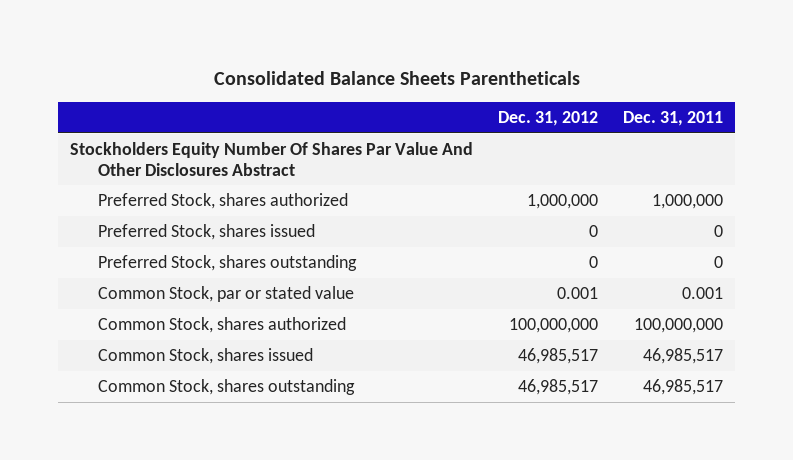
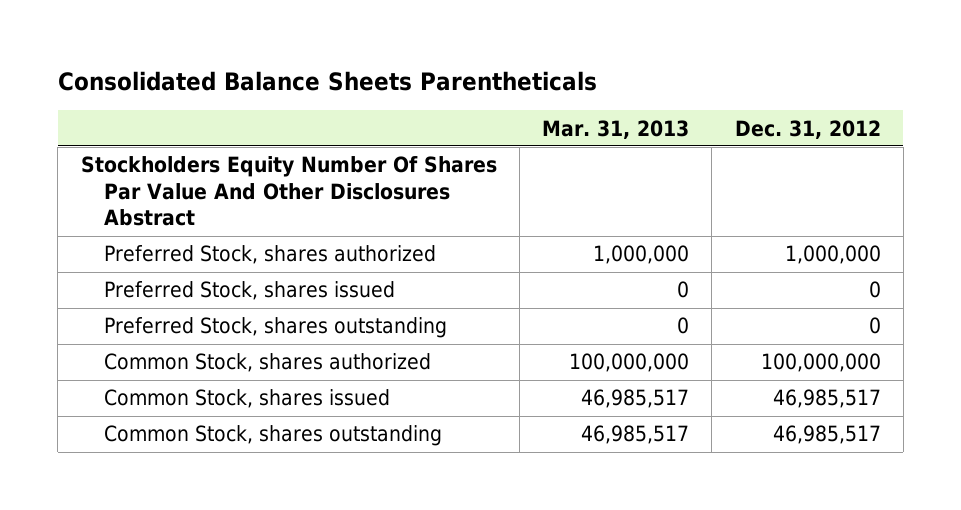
[623,110,724,126] Dec. 31, 2011 -> none
none -> [542,119,690,139] Mar. 31, 2013
[97,285,354,302] Common Stock, par or stated value -> none

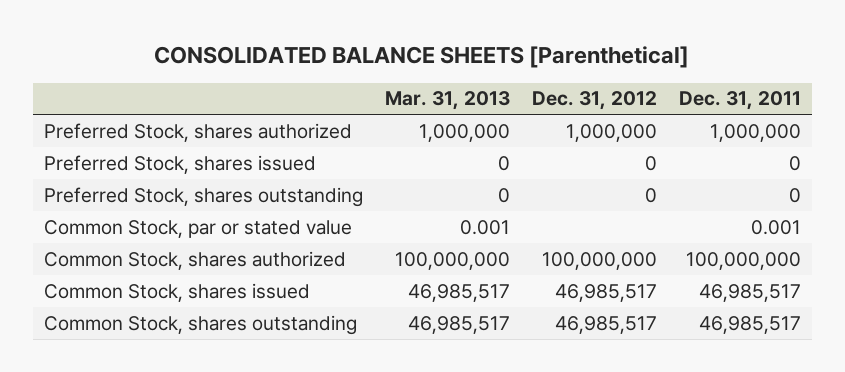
[57,70,597,91] Consolidated Balance Sheets Parentheticals -> [154,46,690,69] CONSOLIDATED BALANCE SHEETS [Parenthetical]
none -> [678,91,801,111] Dec. 31, 2011
[80,156,497,227] Stockholders Equity Number Of Shares Par Value And Other Disclosures Abstract -> none
none -> [43,219,352,238] Common Stock, par or stated value

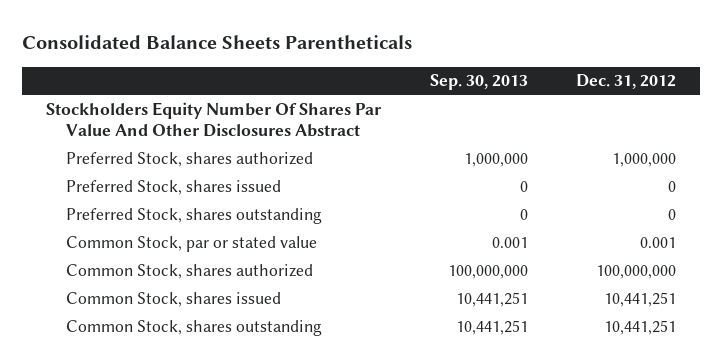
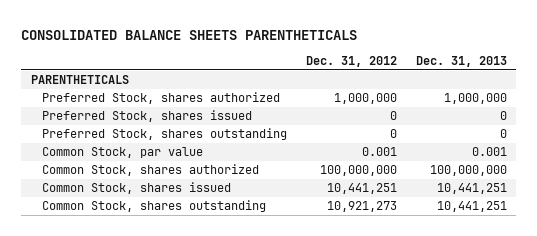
[22,35,413,50] Consolidated Balance Sheets Parentheticals -> [21,30,358,41] CONSOLIDATED BALANCE SHEETS PARENTHETICALS
[429,74,528,91] Sep. 30, 2013 -> none
none -> [415,56,507,68] Dec. 31, 2013
[46,101,383,137] Stockholders Equity Number Of Shares Par Value And Other Disclosures Abstract -> none
none -> [30,75,129,85] PARENTHETICALS
[65,235,317,252] Common Stock, par or stated value -> [41,147,203,159] Common Stock, par value
[604,319,677,335] 10,441,251 -> [326,201,397,213] 10,921,273

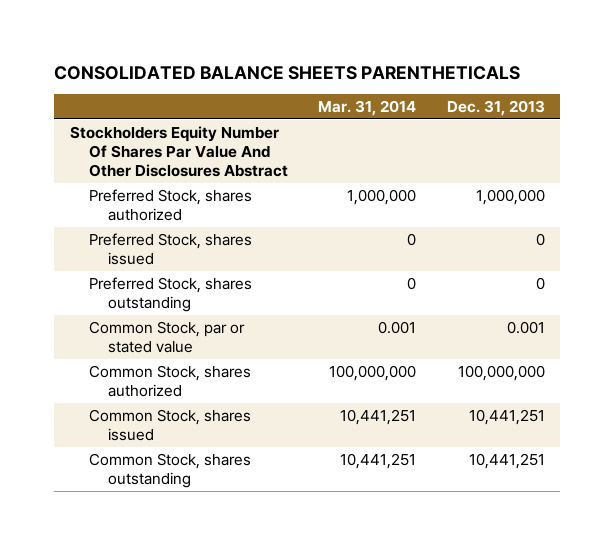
[305,56,397,68] Dec. 31, 2012 -> none
none -> [318,100,417,117] Mar. 31, 2014
[30,75,129,85] PARENTHETICALS -> none
none -> [69,125,288,177] Stockholders Equity Number Of Shares Par Value And Other Disclosures Abstract
[41,147,203,159] Common Stock, par value -> [88,320,245,353] Common Stock, par or stated value

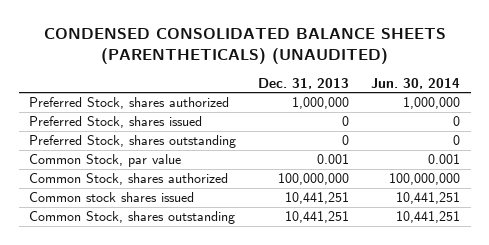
[54,65,521,80] CONSOLIDATED BALANCE SHEETS PARENTHETICALS -> [43,28,446,64] CONDENSED CONSOLIDATED BALANCE SHEETS (PARENTHETICALS) (UNAUDITED)
[318,100,417,117] Mar. 31, 2014 -> none
none -> [370,77,460,89] Jun. 30, 2014
[69,125,288,177] Stockholders Equity Number Of Shares Par Value And Other Disclosures Abstract -> none
[88,320,245,353] Common Stock, par or stated value -> [29,154,182,168] Common Stock, par value
[88,408,251,441] Common Stock, shares issued -> [29,192,195,203] Common stock shares issued

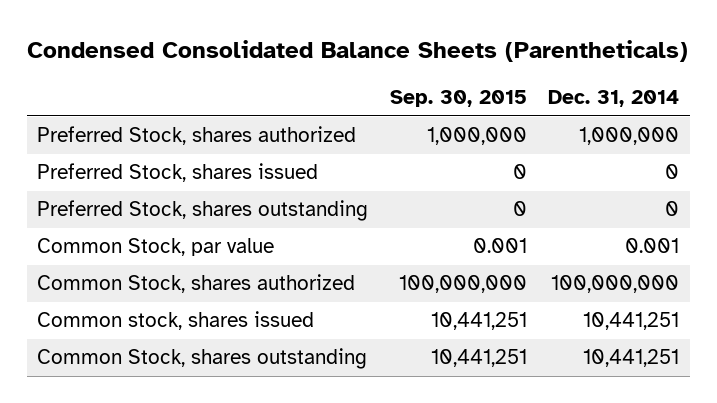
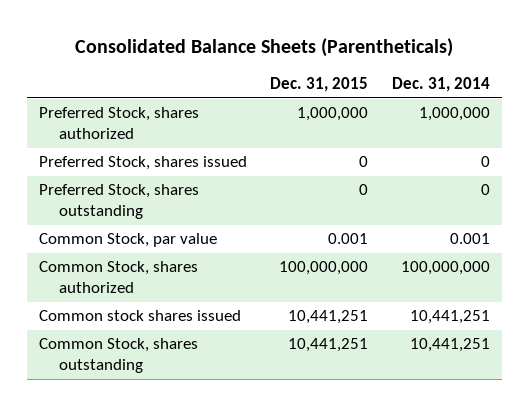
[26,40,688,63] Condensed Consolidated Balance Sheets (Parentheticals) -> [75,38,454,58] Consolidated Balance Sheets (Parentheticals)
[389,90,527,108] Sep. 30, 2015 -> none
none -> [270,77,369,93] Dec. 31, 2015
[37,311,315,331] Common stock, shares issued -> [38,310,241,322] Common stock shares issued

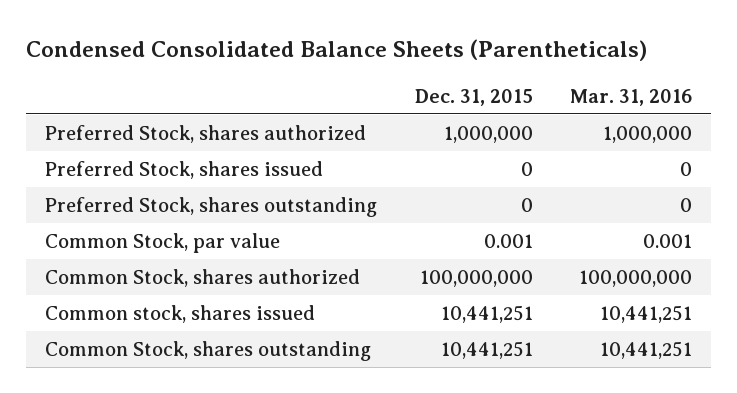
[75,38,454,58] Consolidated Balance Sheets (Parentheticals) -> [26,39,648,62] Condensed Consolidated Balance Sheets (Parentheticals)
[391,77,490,93] Dec. 31, 2014 -> none
none -> [570,88,693,106] Mar. 31, 2016
[38,310,241,322] Common stock shares issued -> [44,305,315,324] Common stock, shares issued

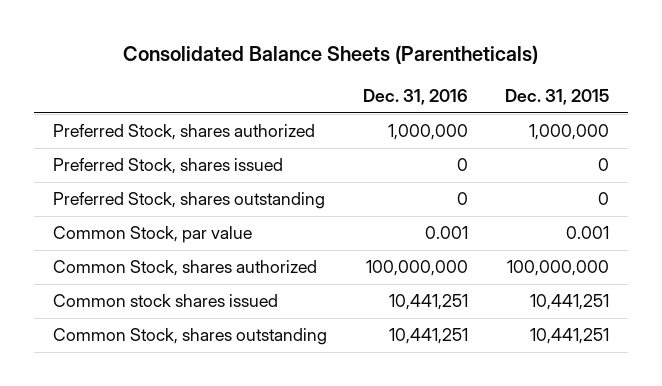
[26,39,648,62] Condensed Consolidated Balance Sheets (Parentheticals) -> [122,45,538,65] Consolidated Balance Sheets (Parentheticals)
[570,88,693,106] Mar. 31, 2016 -> none
none -> [363,89,469,106] Dec. 31, 2016
[44,305,315,324] Common stock, shares issued -> [52,294,278,308] Common stock shares issued

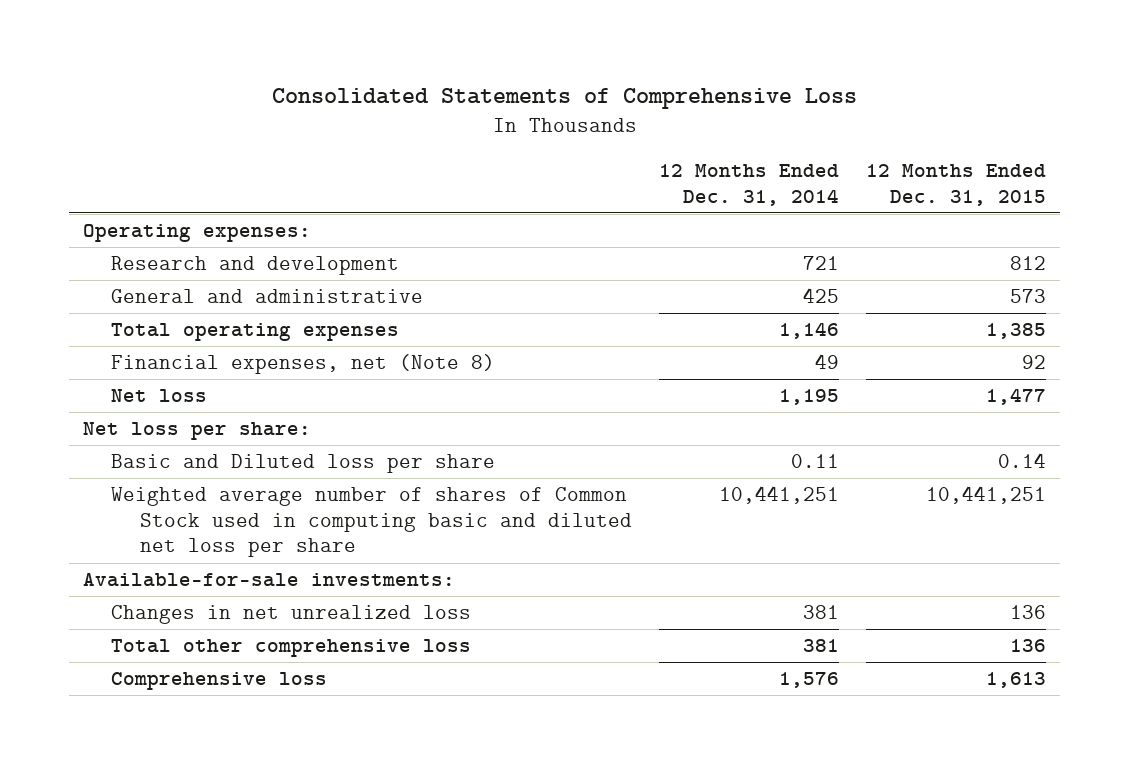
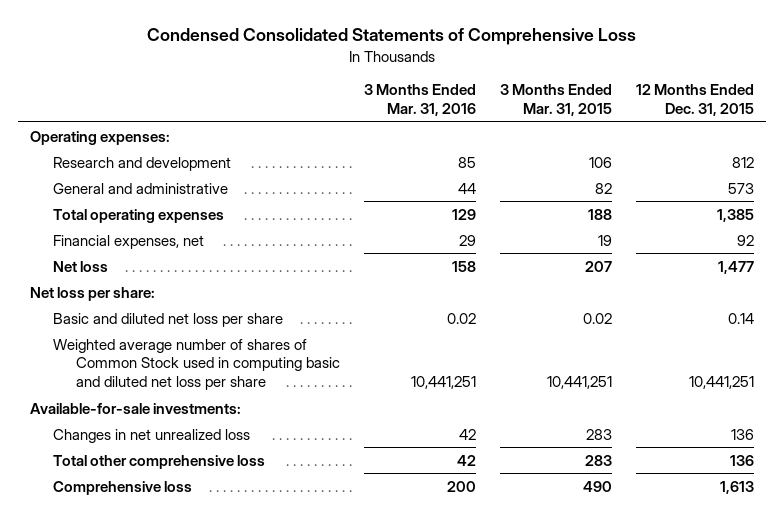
[271,88,857,110] Consolidated Statements of Comprehensive Loss -> [146,28,636,46] Condensed Consolidated Statements of Comprehensive Loss
[658,164,839,206] 12 Months Ended Dec. 31, 2014 -> none
none -> [364,84,477,117] 3 Months Ended Mar. 31, 2016
none -> [499,84,612,117] 3 Months Ended Mar. 31, 2015
[111,354,496,375] Financial expenses, net (Note 8) -> [53,234,205,249] Financial expenses, net
[111,454,496,474] Basic and Diluted loss per share -> [53,312,284,327] Basic and diluted net loss per share

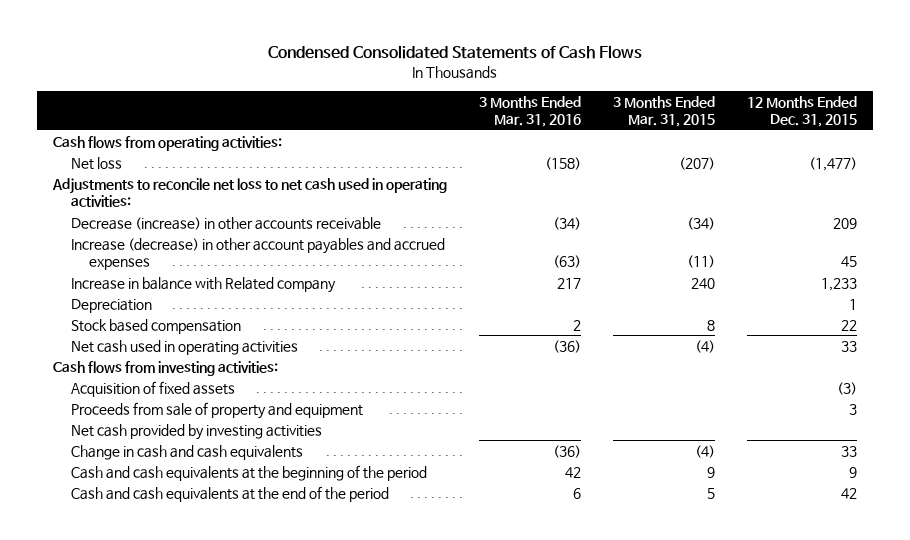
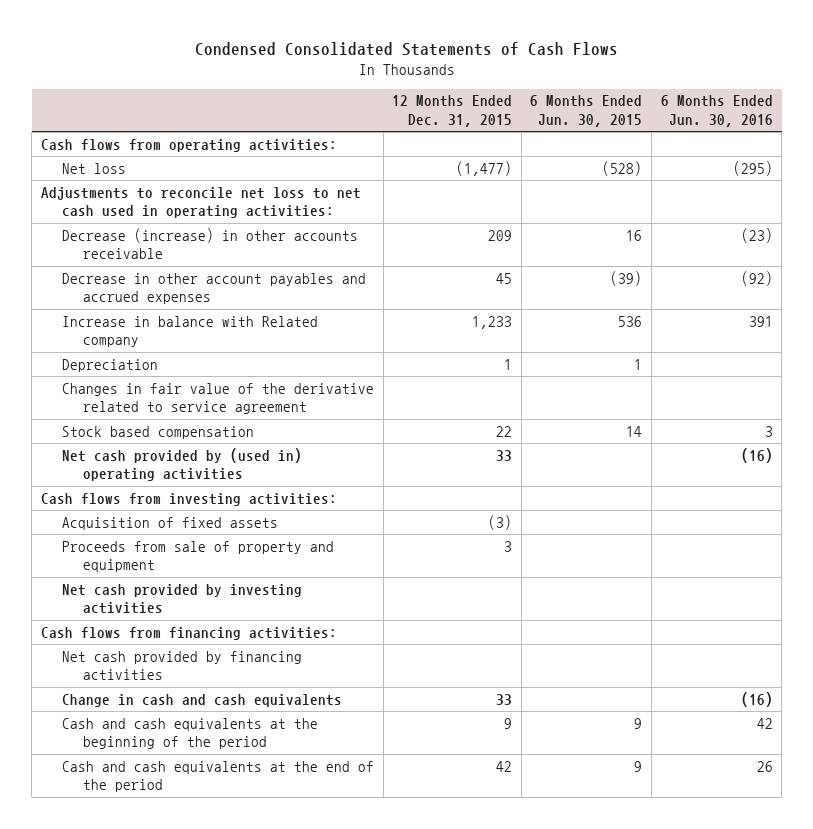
[478,95,581,128] 3 Months Ended Mar. 31, 2016 -> none
[612,95,715,128] 3 Months Ended Mar. 31, 2015 -> none
none -> [530,95,643,128] 6 Months Ended Jun. 30, 2015
none -> [660,95,773,128] 6 Months Ended Jun. 30, 2016
[70,237,445,271] Increase (decrease) in other account payables and accrued expenses -> [62,272,367,305] Decrease in other account payables and accrued expenses
none -> [62,382,375,415] Changes in fair value of the derivative related to service agreement
[70,339,298,355] Net cash used in operating activities -> [62,447,303,482] Net cash provided by (used in) operating activities
none -> [40,626,337,640] Cash flows from financing activities:
none -> [62,650,303,681] Net cash provided by financing activities

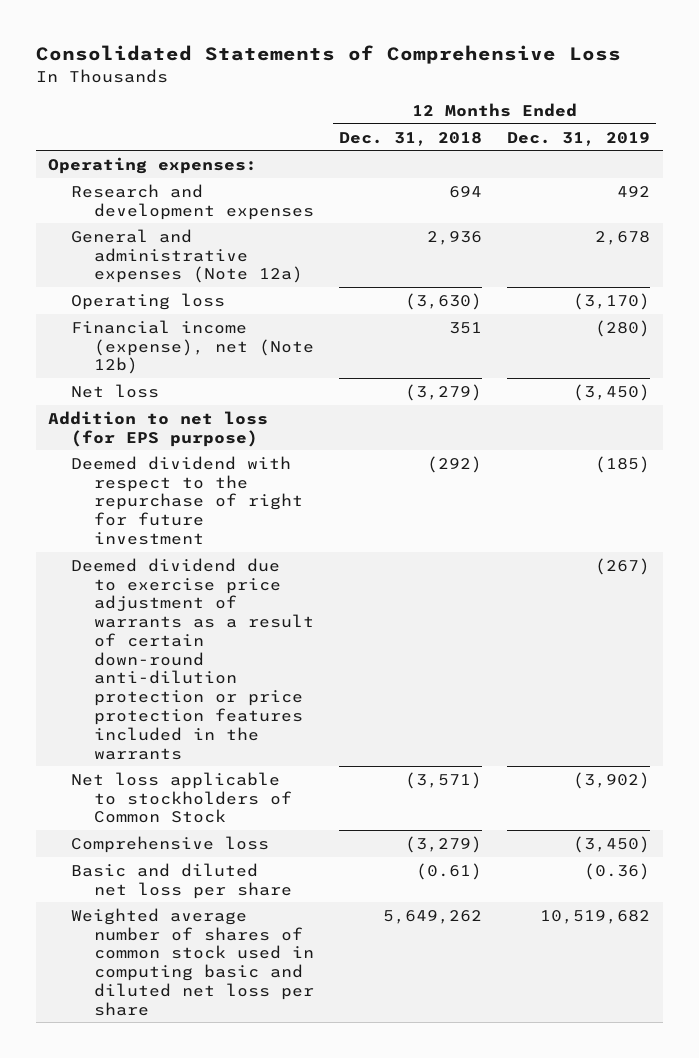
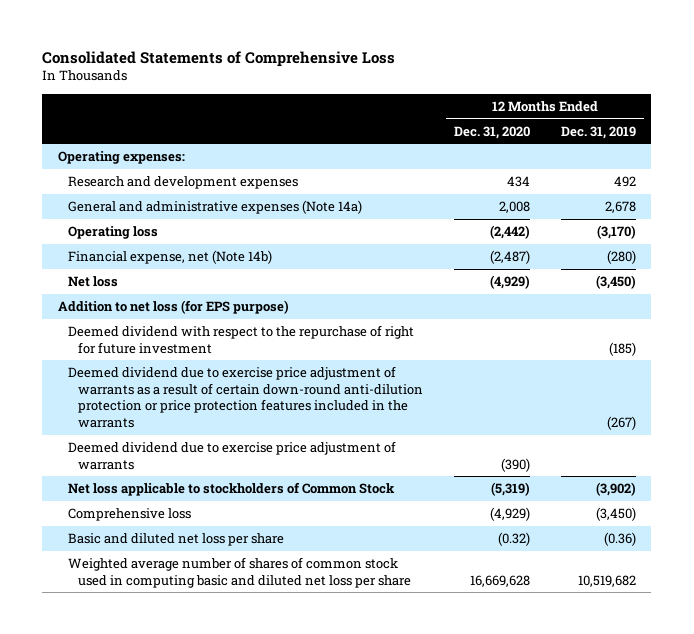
[339,131,483,146] Dec. 31, 2018 -> none
none -> [453,125,530,139] Dec. 31, 2020
[71,228,304,284] General and administrative expenses (Note 12a) -> [67,200,362,215] General and administrative expenses (Note 14a)
[71,319,315,375] Financial income (expense), net (Note 12b) -> [67,250,272,265] Financial expense, net (Note 14b)
none -> [67,441,396,470] Deemed dividend due to exercise price adjustment of warrants

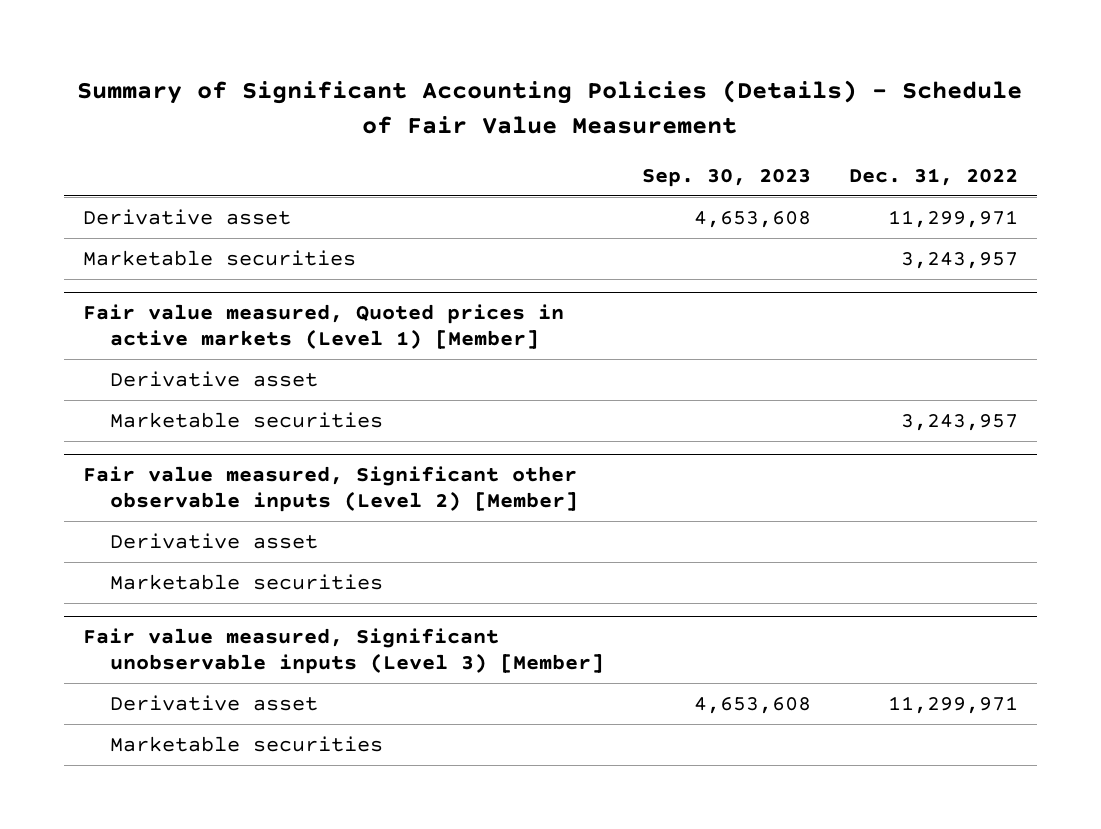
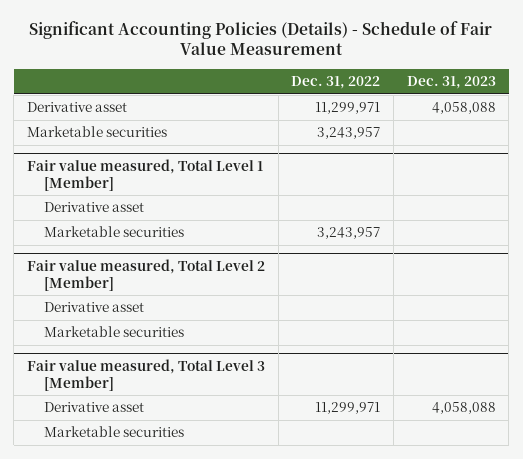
[77,80,1023,134] Summary of Significant Accounting Policies (Details) - Schedule of Fair Value Measurement -> [29,20,493,56] Significant Accounting Policies (Details) - Schedule of Fair Value Measurement
[641,168,811,187] Sep. 30, 2023 -> none
none -> [406,76,496,90] Dec. 31, 2023
[83,304,565,350] Fair value measured, Quoted prices in active markets (Level 1) [Member] -> [26,158,263,191] Fair value measured, Total Level 1 [Member]
[83,466,578,513] Fair value measured, Significant other observable inputs (Level 2) [Member] -> [26,258,265,291] Fair value measured, Total Level 2 [Member]
[83,628,604,675] Fair value measured, Significant unobservable inputs (Level 3) [Member] -> [26,358,265,391] Fair value measured, Total Level 3 [Member]

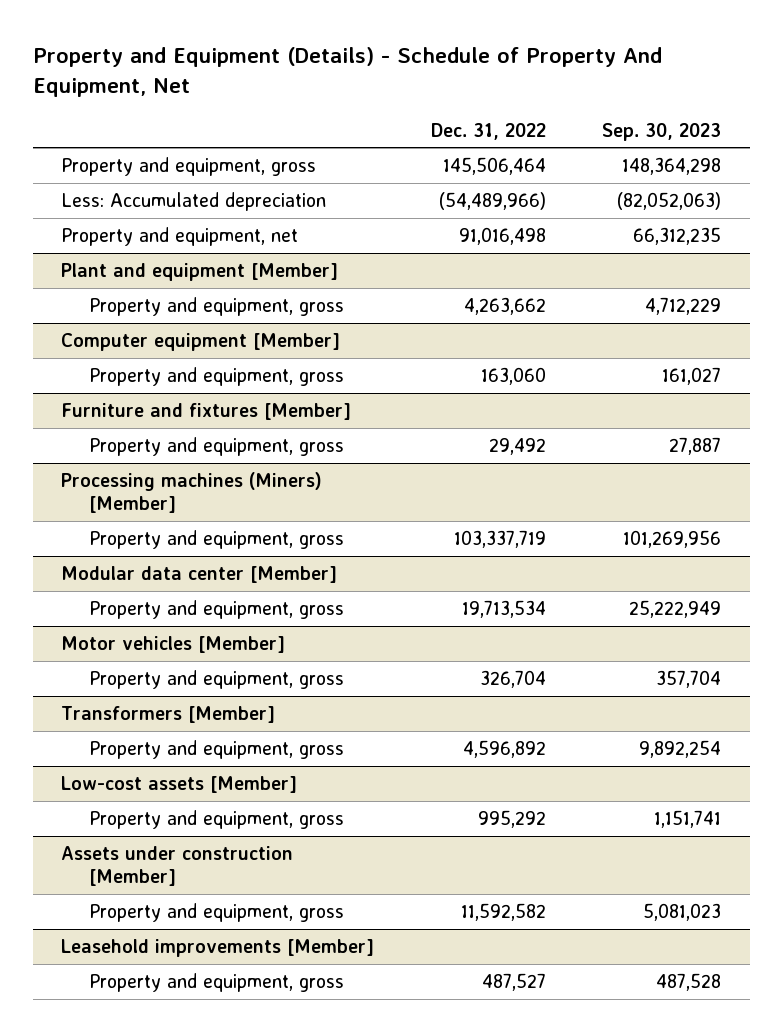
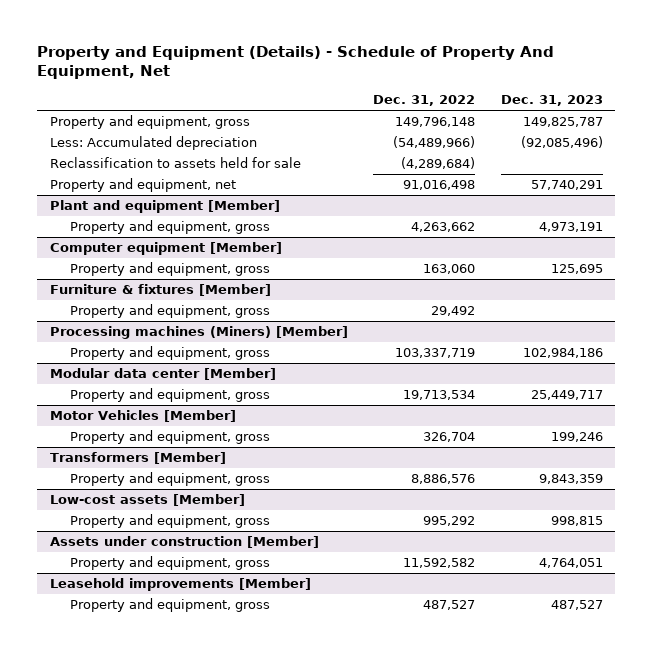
[602,122,722,141] Sep. 30, 2023 -> none
none -> [500,95,603,107] Dec. 31, 2023
[442,156,546,175] 145,506,464 -> [395,117,476,128] 149,796,148
none -> [49,157,301,169] Reclassification to assets held for sale
[61,402,352,420] Furniture and fixtures [Member] -> [49,284,271,297] Furniture & fixtures [Member]
[61,635,286,653] Motor vehicles [Member] -> [49,410,236,423] Motor Vehicles [Member]
[462,739,546,758] 4,596,892 -> [411,474,476,485] 8,886,576

